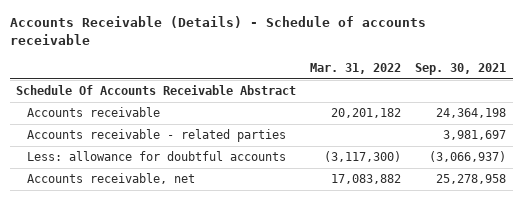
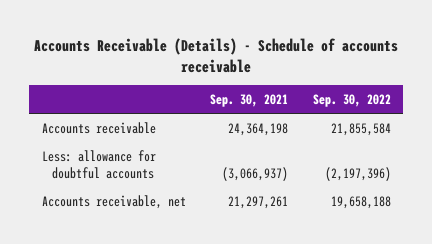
[310,62,402,74] Mar. 31, 2022 -> none
none -> [312,94,391,108] Sep. 30, 2022
[16,85,297,96] Schedule Of Accounts Receivable Abstract -> none
[26,129,286,143] Accounts receivable - related parties -> none
[435,174,506,185] 25,278,958 -> [228,195,289,209] 21,297,261

